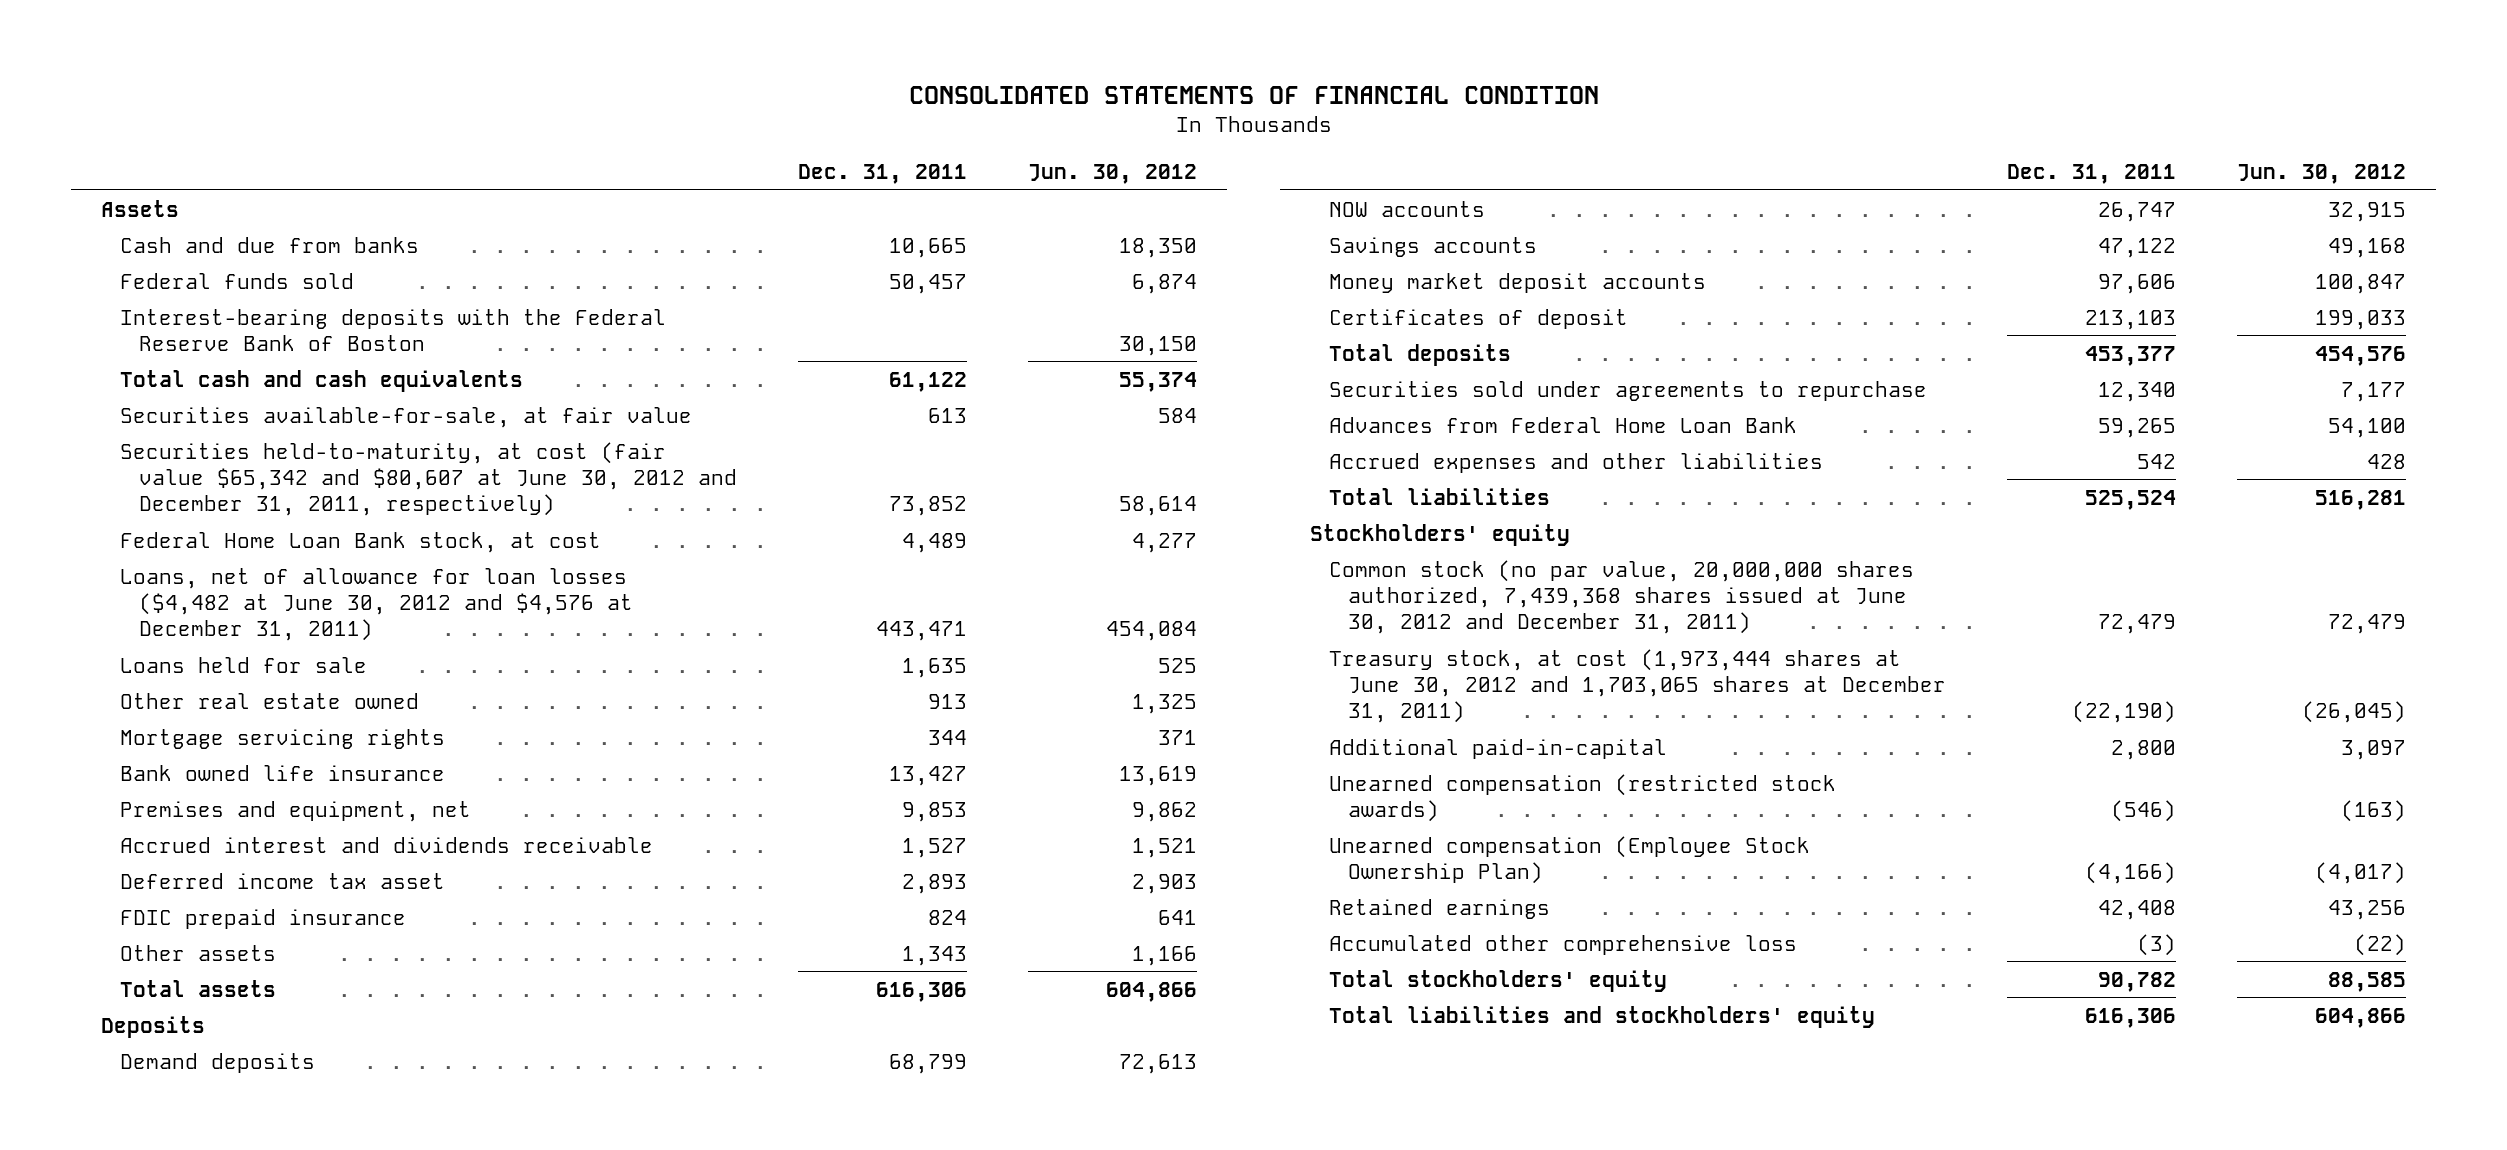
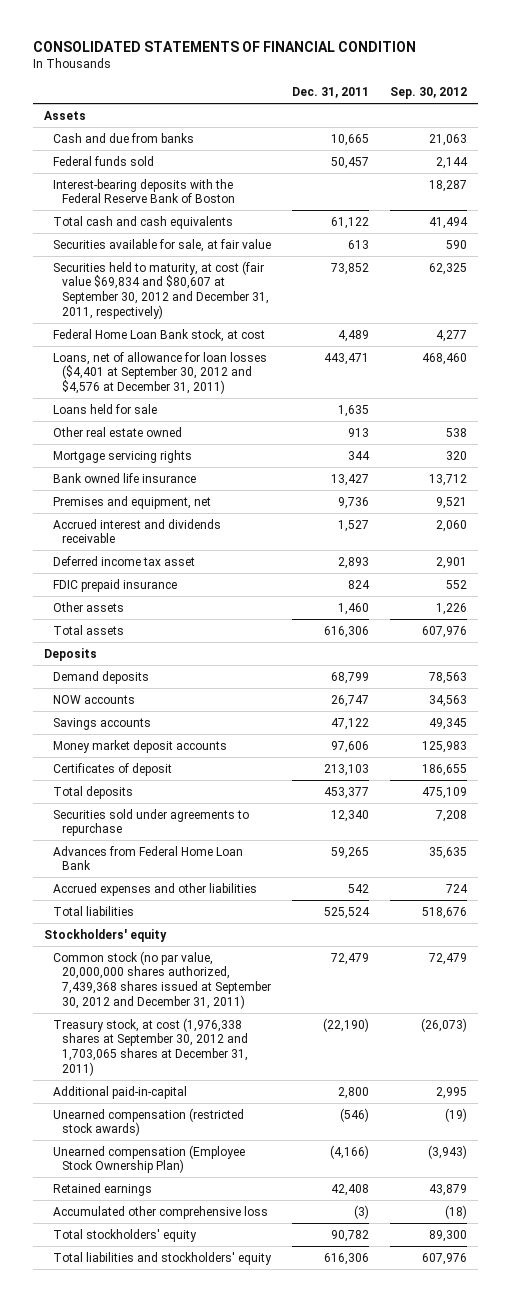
[1027,164,1197,185] Jun. 30, 2012 -> none
none -> [390,87,468,100] Sep. 30, 2012
[120,406,693,428] Securities available-for-sale, at fair value -> [52,238,271,252] Securities available for sale, at fair value
[120,441,737,516] Securities held-to-maturity, at cost (fair value $65,342 and $80,607 at June 30, 2012 and December 31, 2011, respectively) -> [52,260,269,319] Securities held to maturity, at cost (fair value $69,834 and $80,607 at September 30, 2012 and December 31, 2011, respectively)
[120,567,633,641] Loans, net of allowance for loan losses ($4,482 at June 30, 2012 and $4,576 at December 31, 2011) -> [52,351,267,395] Loans, net of allowance for loan losses ($4,401 at September 30, 2012 and $4,576 at December 31, 2011)
[901,801,967,822] 9,853 -> [337,496,369,509] 9,736
[901,945,967,966] 1,343 -> [337,602,369,615] 1,460
[1329,559,1915,634] Common stock (no par value, 20,000,000 shares authorized, 7,439,368 shares issued at June 30, 2012 and December 31, 2011) -> [52,950,271,1009] Common stock (no par value, 20,000,000 shares authorized, 7,439,368 shares issued at September 30, 2012 and December 31, 2011)
[1329,648,1946,723] Treasury stock, at cost (1,973,444 shares at June 30, 2012 and 1,703,065 shares at December 31, 2011) -> [52,1017,248,1076] Treasury stock, at cost (1,976,338 shares at September 30, 2012 and 1,703,065 shares at December 31, 2011)

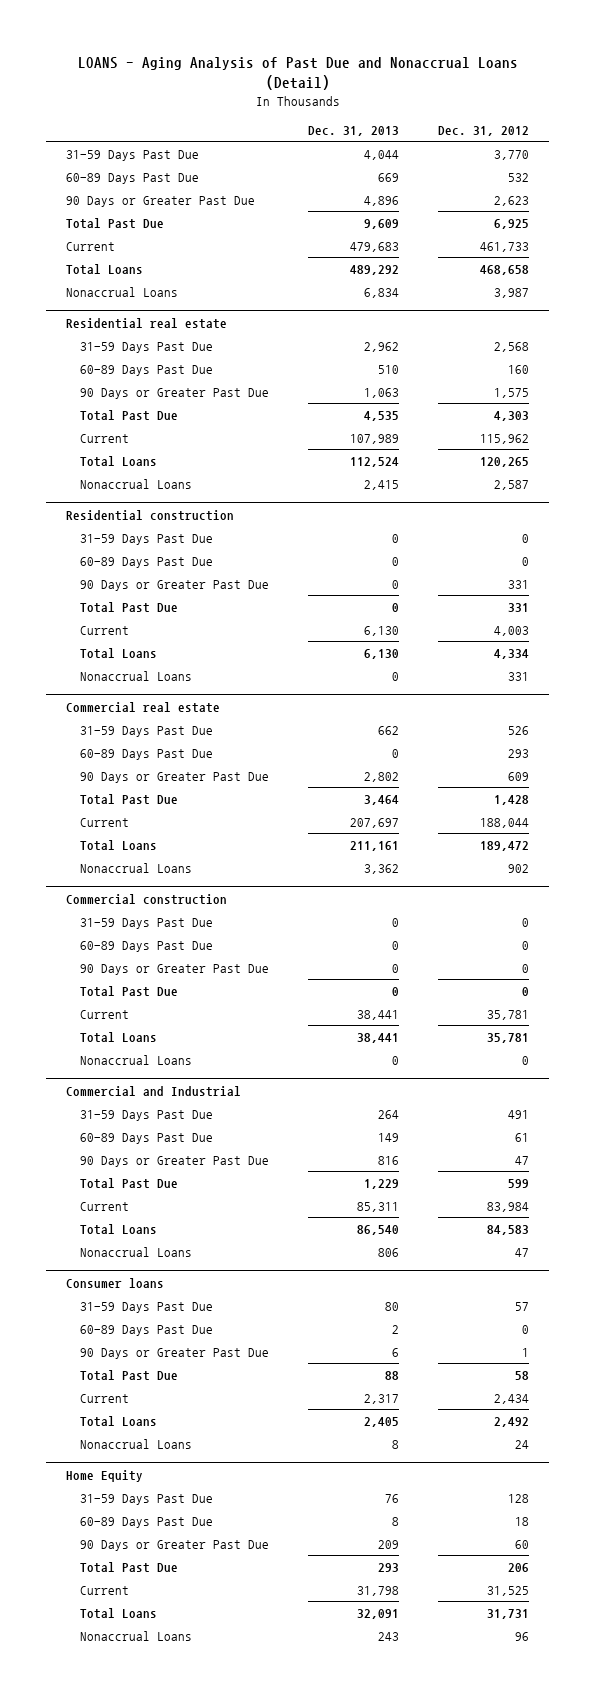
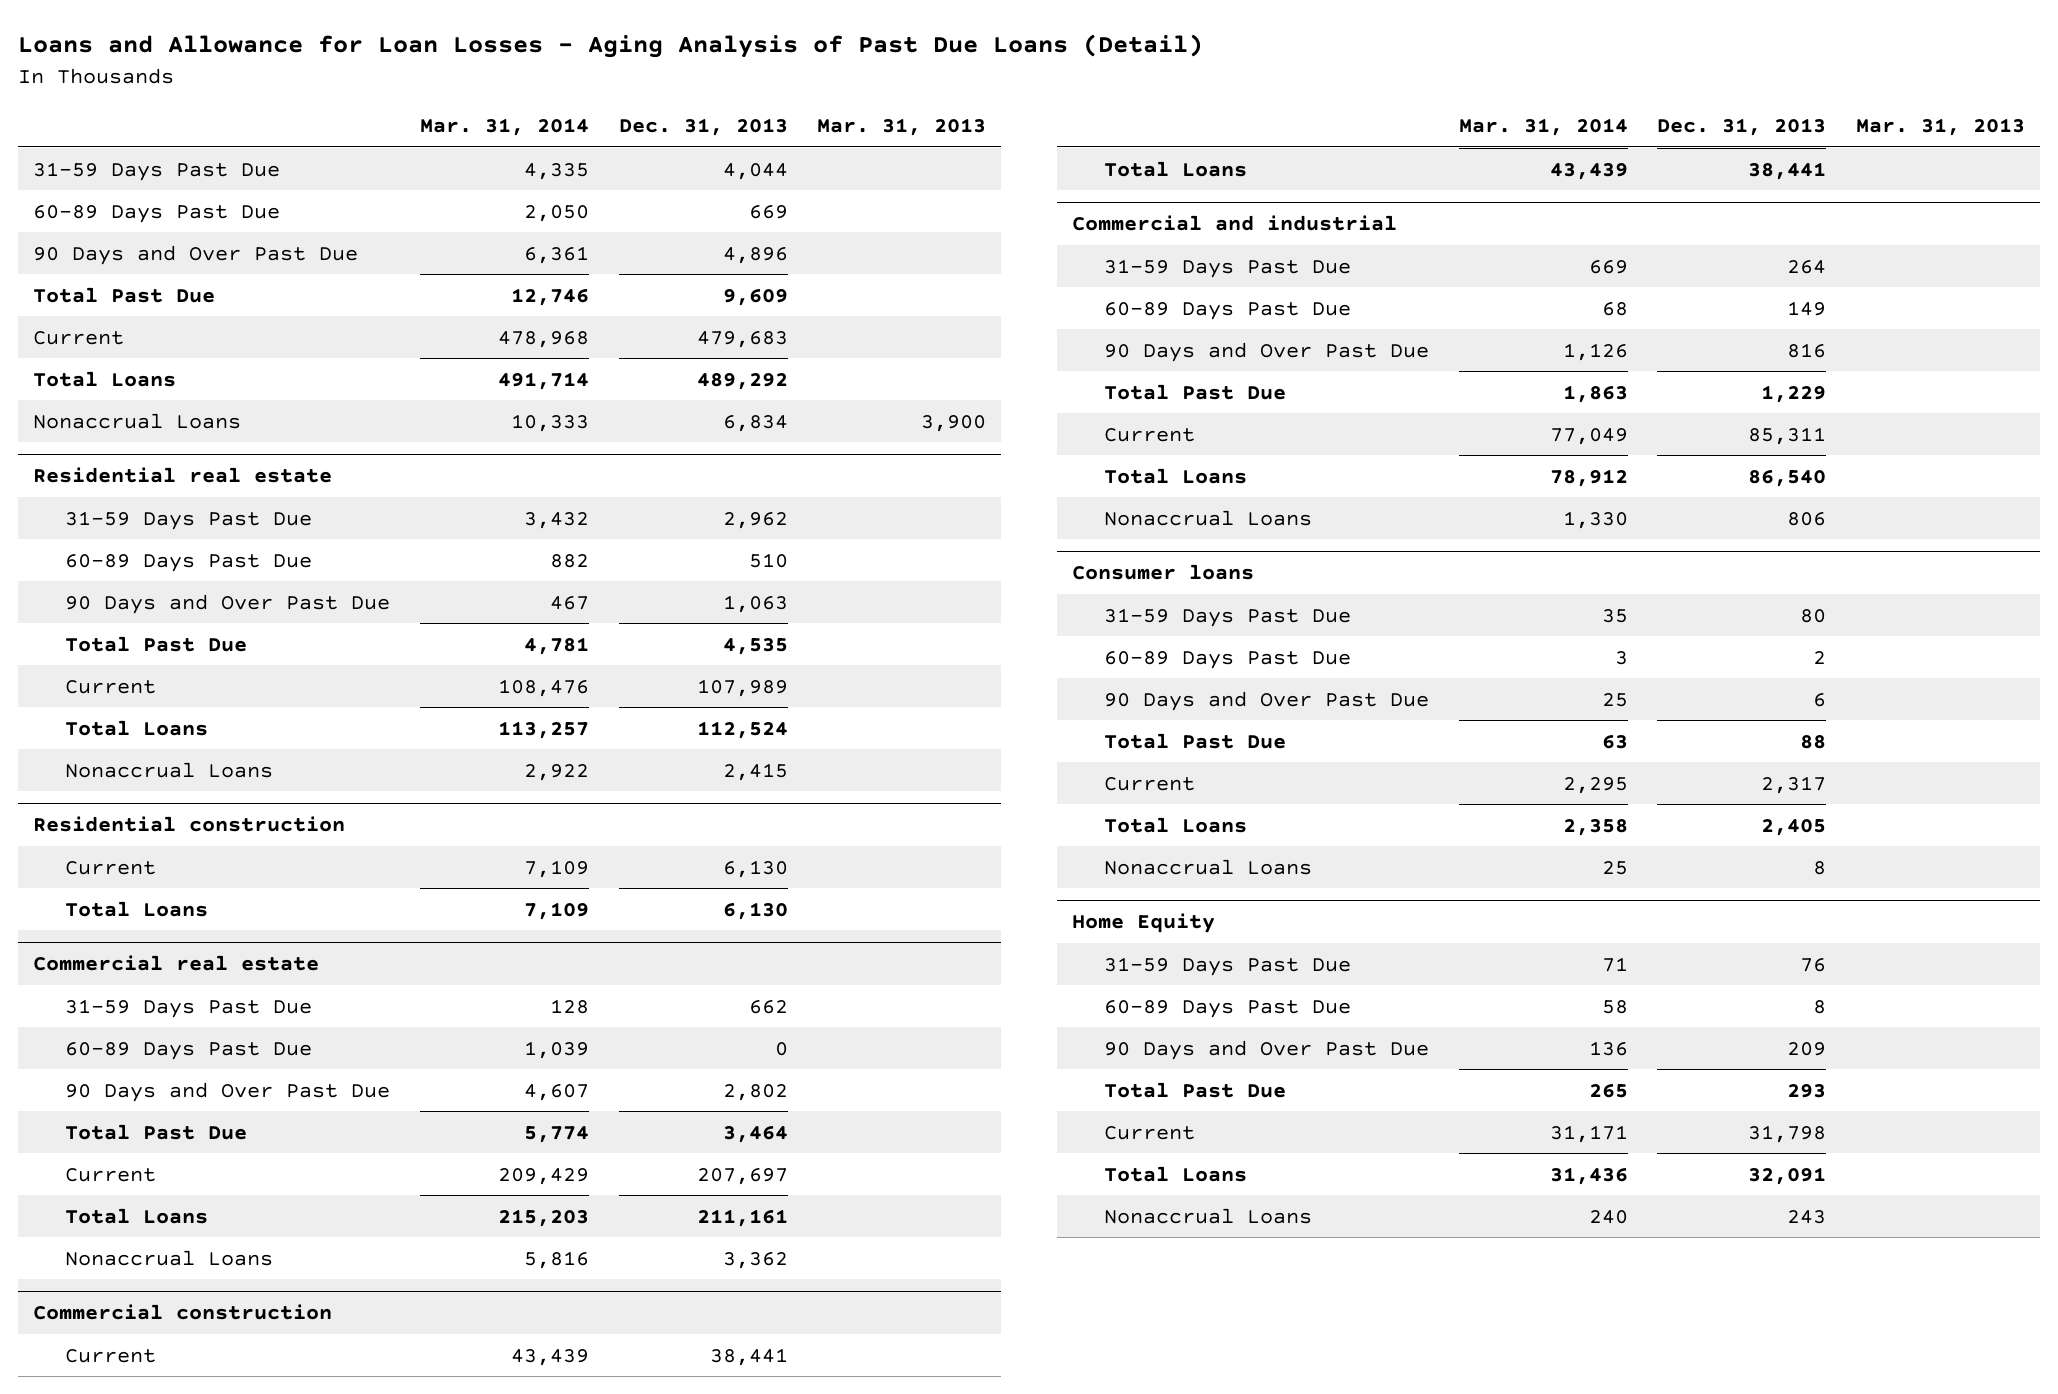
[77,56,518,91] LOANS - Aging Analysis of Past Due and Nonaccrual Loans (Detail) -> [17,34,1203,59] Loans and Allowance for Loan Losses - Aging Analysis of Past Due Loans (Detail)
[438,125,530,136] Dec. 31, 2012 -> none
none -> [419,118,589,137] Mar. 31, 2014
none -> [817,118,987,137] Mar. 31, 2013
[65,195,255,207] 90 Days or Greater Past Due -> [32,244,358,265] 90 Days and Over Past Due
[79,387,269,399] 90 Days or Greater Past Due -> [64,593,390,614] 90 Days and Over Past Due
[79,533,213,545] 31-59 Days Past Due -> none
[79,556,213,568] 60-89 Days Past Due -> none
[79,579,269,591] 90 Days or Greater Past Due -> none
[79,601,178,613] Total Past Due -> none
[79,670,192,681] Nonaccrual Loans -> none
[79,771,269,783] 90 Days or Greater Past Due -> [64,1081,390,1102] 90 Days and Over Past Due
[79,917,213,929] 31-59 Days Past Due -> none
[79,940,213,952] 60-89 Days Past Due -> none
[79,963,269,975] 90 Days or Greater Past Due -> none
[79,985,178,997] Total Past Due -> none
[79,1054,192,1065] Nonaccrual Loans -> none
[65,1085,241,1097] Commercial and Industrial -> [1071,215,1397,232] Commercial and industrial
[79,1155,269,1167] 90 Days or Greater Past Due -> [1103,341,1429,362] 90 Days and Over Past Due
[79,1347,269,1359] 90 Days or Greater Past Due -> [1103,690,1429,711] 90 Days and Over Past Due
[79,1539,269,1551] 90 Days or Greater Past Due -> [1103,1039,1429,1060] 90 Days and Over Past Due

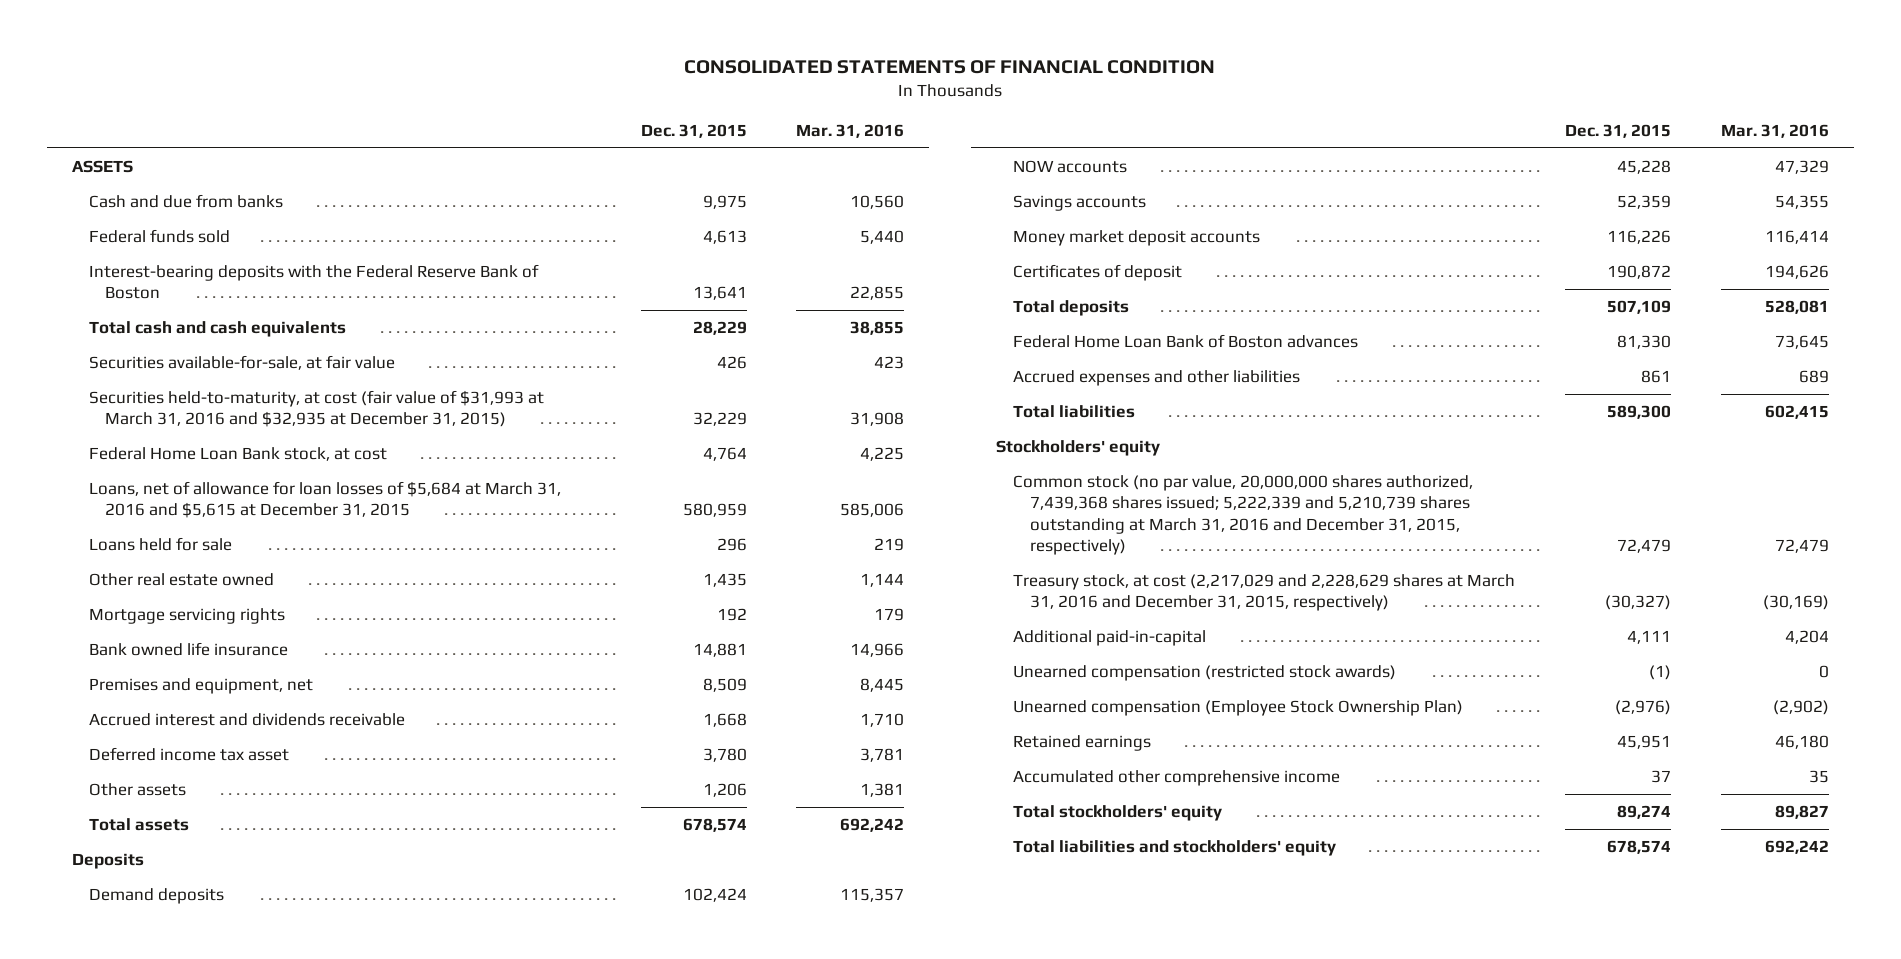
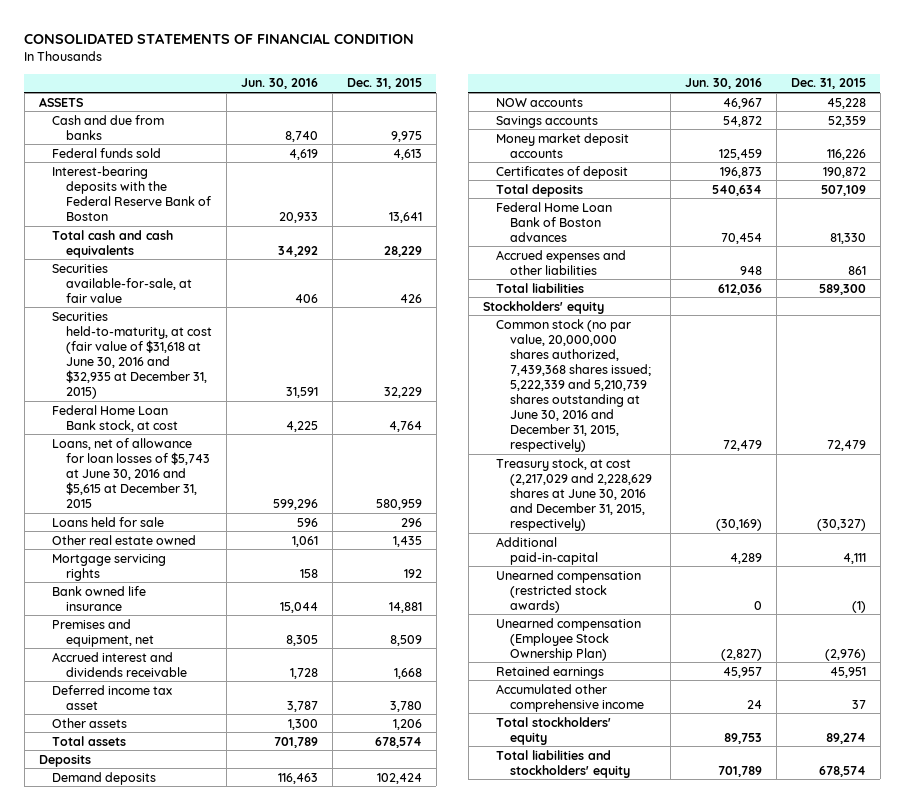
[796,123,905,138] Mar. 31, 2016 -> none
none -> [241,78,319,90] Jun. 30, 2016
[88,389,544,428] Securities held-to-maturity, at cost (fair value of $31,993 at March 31, 2016 and $32,935 at December 31, 2015) -> [52,311,213,399] Securities held-to-maturity, at cost (fair value of $31,618 at June 30, 2016 and $32,935 at December 31, 2015)
[88,480,561,519] Loans, net of allowance for loan losses of $5,684 at March 31, 2016 and $5,615 at December 31, 2015 -> [52,437,211,508] Loans, net of allowance for loan losses of $5,743 at June 30, 2016 and $5,615 at December 31, 2015
[1012,474,1473,555] Common stock (no par value, 20,000,000 shares authorized, 7,439,368 shares issued; 5,222,339 and 5,210,739 shares outstanding at March 31, 2016 and December 31, 2015, respectively) -> [496,318,652,453] Common stock (no par value, 20,000,000 shares authorized, 7,439,368 shares issued; 5,222,339 and 5,210,739 shares outstanding at June 30, 2016 and December 31, 2015, respectively)
[1012,573,1515,612] Treasury stock, at cost (2,217,029 and 2,228,629 shares at March 31, 2016 and December 31, 2015, respectively) -> [496,457,653,531] Treasury stock, at cost (2,217,029 and 2,228,629 shares at June 30, 2016 and December 31, 2015, respectively)

